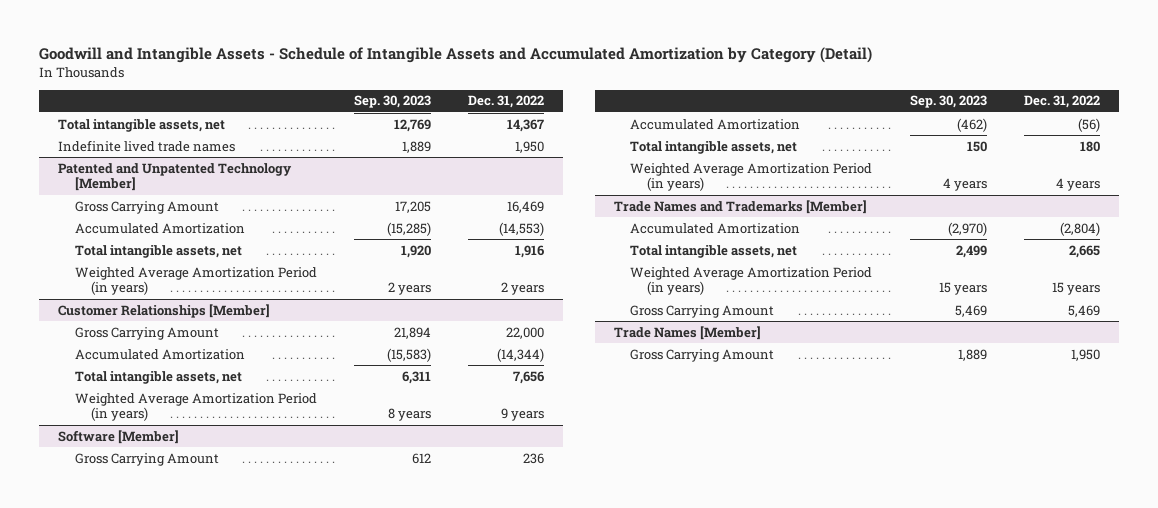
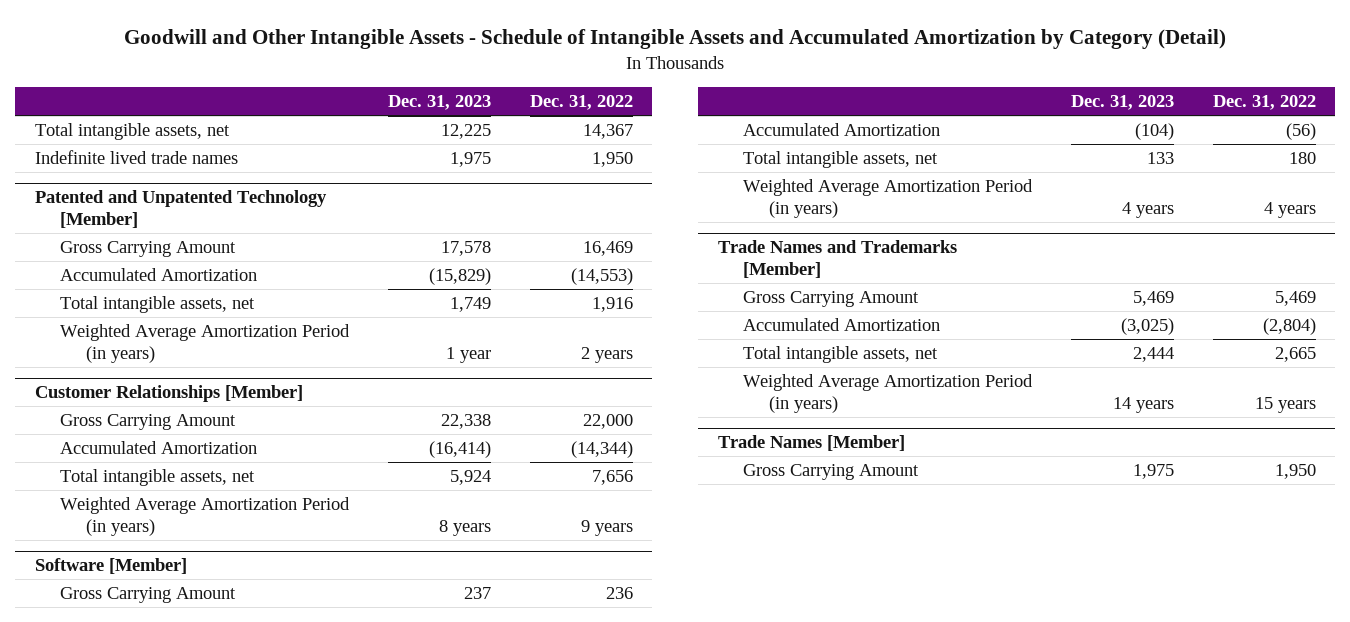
[39,47,873,64] Goodwill and Intangible Assets - Schedule of Intangible Assets and Accumulated Amortization by Category (Detail) -> [124,28,1227,49] Goodwill and Other Intangible Assets - Schedule of Intangible Assets and Accumulated Amortization by Category (Detail)
[353,95,431,109] Sep. 30, 2023 -> none
none -> [388,95,492,111] Dec. 31, 2023
[630,304,775,318] Gross Carrying Amount -> [743,291,920,308] Gross Carrying Amount

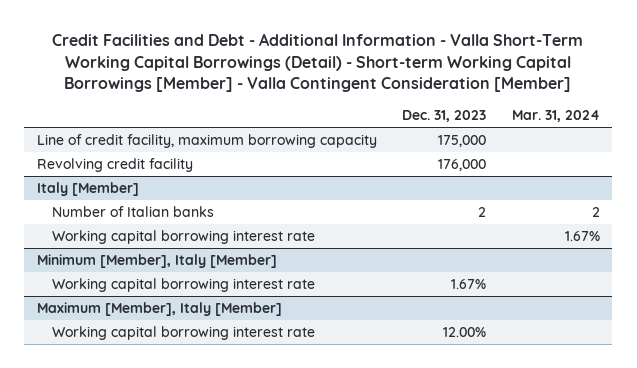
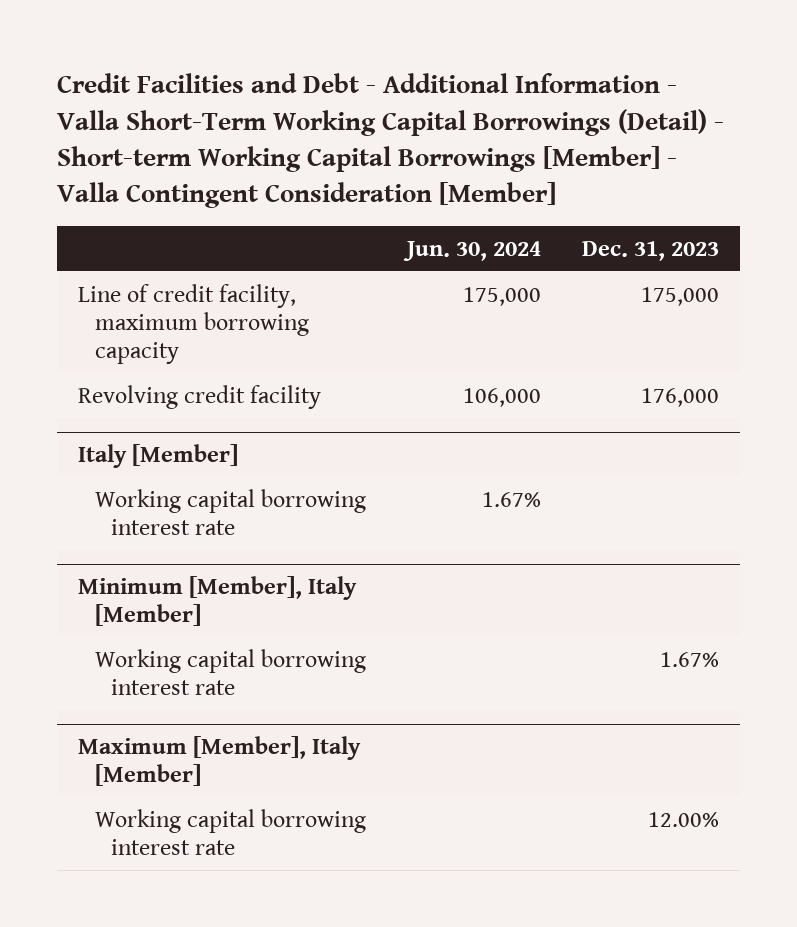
[511,110,600,123] Mar. 31, 2024 -> none
none -> [402,240,541,261] Jun. 30, 2024
[52,205,215,217] Number of Italian banks -> none

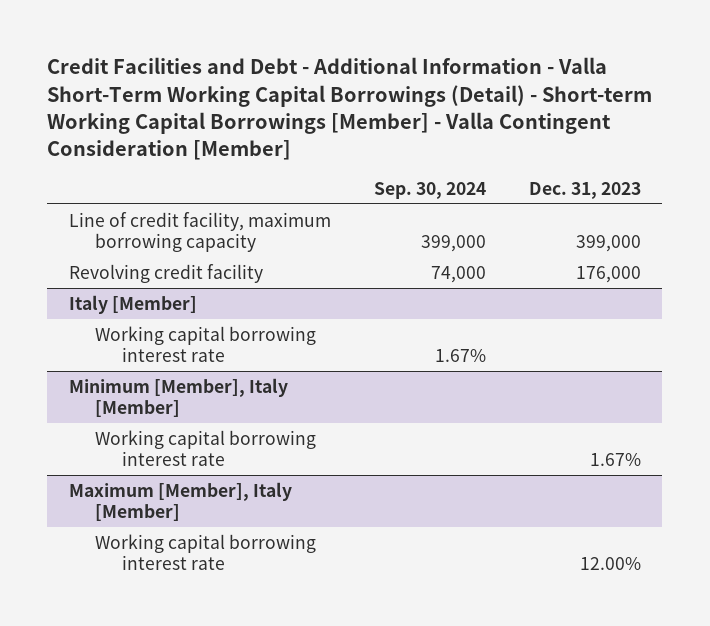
[402,240,541,261] Jun. 30, 2024 -> none
none -> [373,181,486,199] Sep. 30, 2024
[640,286,719,306] 175,000 -> [575,235,641,253] 399,000

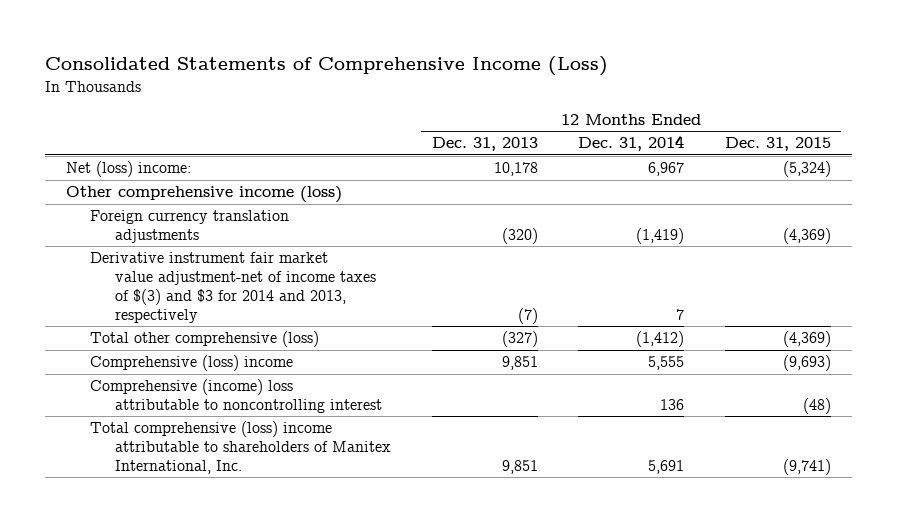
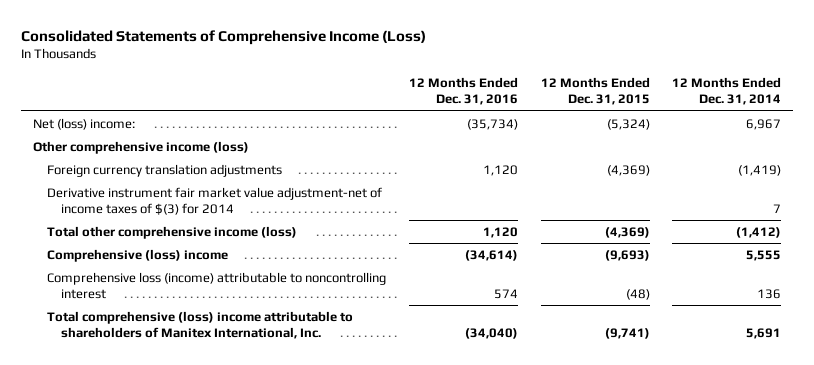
[431,137,538,152] Dec. 31, 2013 -> none
none -> [408,77,518,106] 12 Months Ended Dec. 31, 2016
[90,252,376,323] Derivative instrument fair market value adjustment-net of income taxes of $(3) and $3 for 2014 and 2013, respectively -> [46,186,382,215] Derivative instrument fair market value adjustment-net of income taxes of $(3) for 2014
[90,331,320,348] Total other comprehensive (loss) -> [46,225,297,239] Total other comprehensive income (loss)
[90,379,382,414] Comprehensive (income) loss attributable to noncontrolling interest -> [46,271,386,299] Comprehensive loss (income) attributable to noncontrolling interest

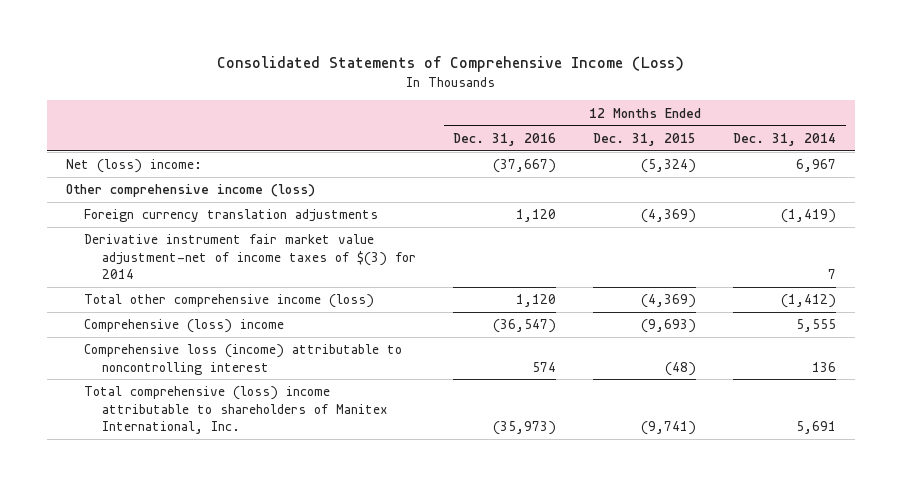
[466,118,518,130] (35,734) -> [492,159,556,174] (37,667)
[464,249,518,261] (34,614) -> [492,319,556,334] (36,547)
[464,327,518,339] (34,040) -> [492,421,556,436] (35,973)

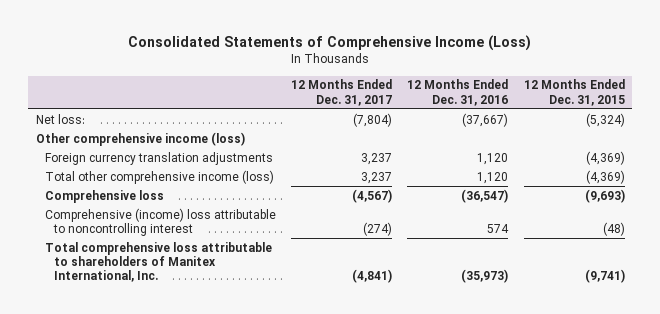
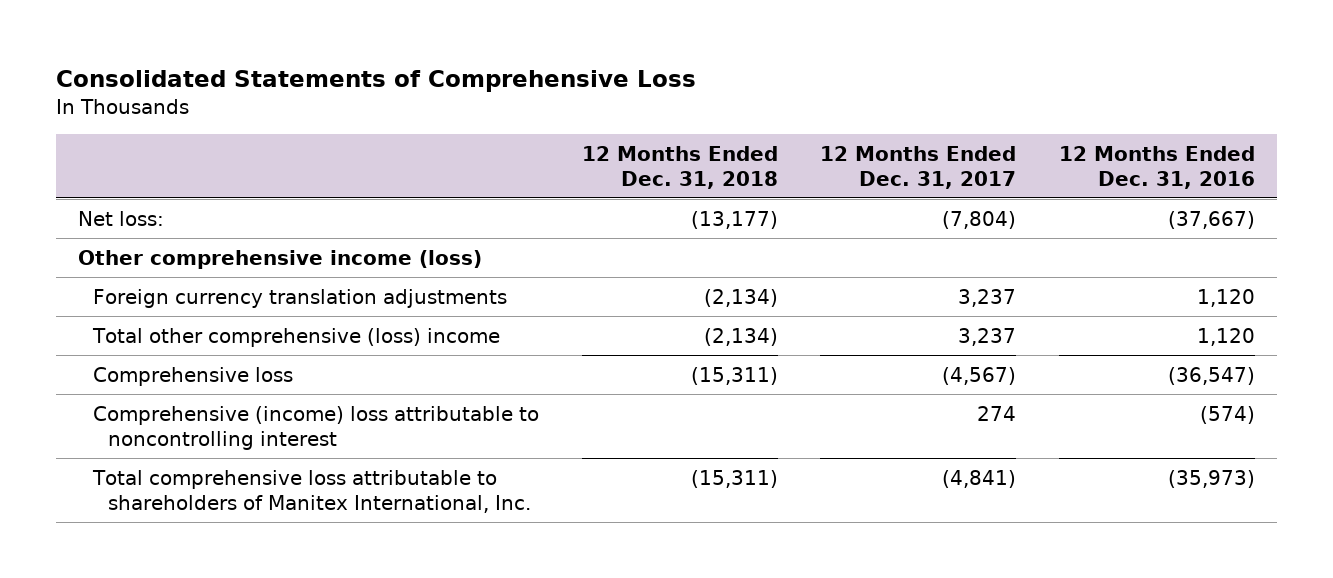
[128,34,532,51] Consolidated Statements of Comprehensive Income (Loss) -> [56,70,697,93] Consolidated Statements of Comprehensive Loss
[523,79,625,106] 12 Months Ended Dec. 31, 2015 -> none
none -> [581,145,778,189] 12 Months Ended Dec. 31, 2018
[44,169,274,184] Total other comprehensive income (loss) -> [91,327,500,347] Total other comprehensive (loss) income
[362,222,392,237] (274) -> [977,405,1017,421] 274
[487,224,510,234] 574 -> [1200,405,1256,424] (574)

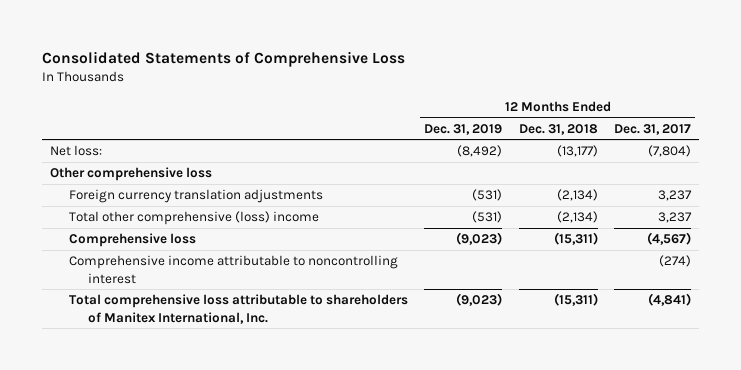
[1059,145,1256,189] 12 Months Ended Dec. 31, 2016 -> none
none -> [424,123,503,135] Dec. 31, 2019
[77,249,482,269] Other comprehensive income (loss) -> [49,167,212,182] Other comprehensive loss
[92,405,539,450] Comprehensive (income) loss attributable to noncontrolling interest -> [68,255,398,284] Comprehensive income attributable to noncontrolling interest
[977,405,1017,421] 274 -> [658,255,691,268] (274)

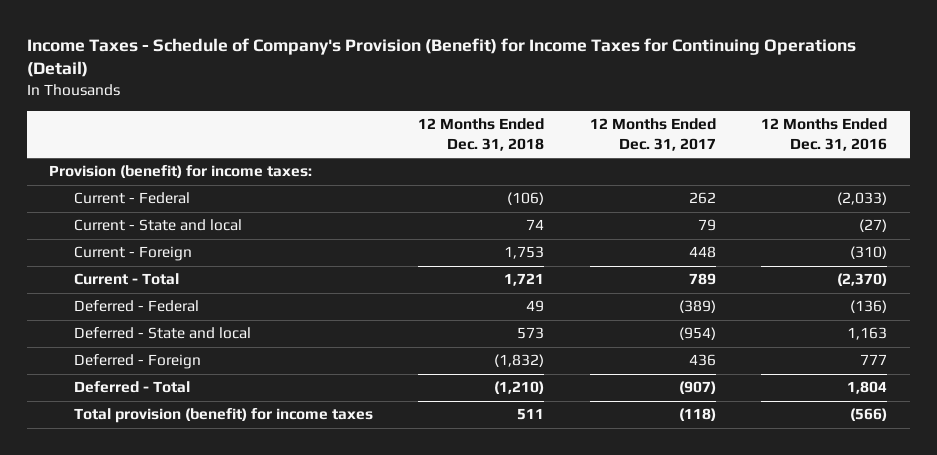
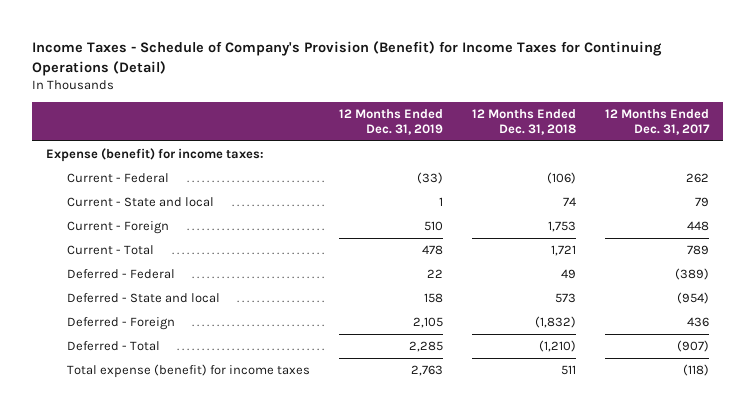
[761,117,888,151] 12 Months Ended Dec. 31, 2016 -> none
none -> [338,108,443,136] 12 Months Ended Dec. 31, 2019
[49,165,313,179] Provision (benefit) for income taxes: -> [46,147,265,162] Expense (benefit) for income taxes:
[73,408,373,424] Total provision (benefit) for income taxes -> [66,363,310,378] Total expense (benefit) for income taxes

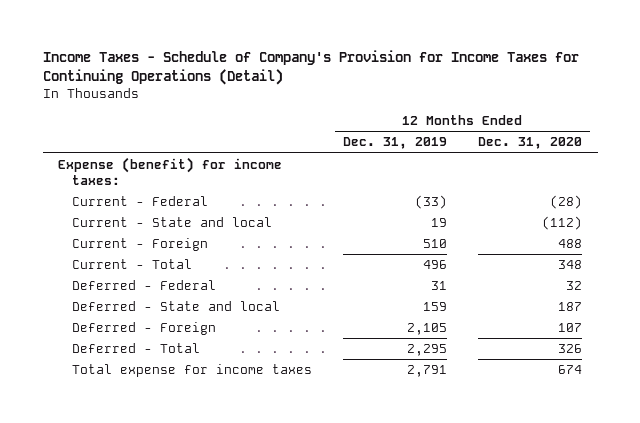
[32,40,663,76] Income Taxes - Schedule of Company's Provision (Benefit) for Income Taxes for Continuing Operations (Detail) -> [42,49,579,86] Income Taxes - Schedule of Company's Provision for Income Taxes for Continuing Operations (Detail)
[471,108,576,136] 12 Months Ended Dec. 31, 2018 -> none
[604,108,710,136] 12 Months Ended Dec. 31, 2017 -> none
none -> [477,137,582,150] Dec. 31, 2020
[438,196,443,206] 1 -> [430,217,447,227] 19
[421,244,443,255] 478 -> [422,259,447,269] 496
[426,268,443,278] 22 -> [430,280,447,290] 31
[423,292,443,303] 158 -> [422,301,447,311] 159
[408,340,443,352] 2,285 -> [406,343,447,356] 2,295
[66,363,310,378] Total expense (benefit) for income taxes -> [71,363,312,377] Total expense for income taxes
[410,364,443,376] 2,763 -> [406,364,447,377] 2,791

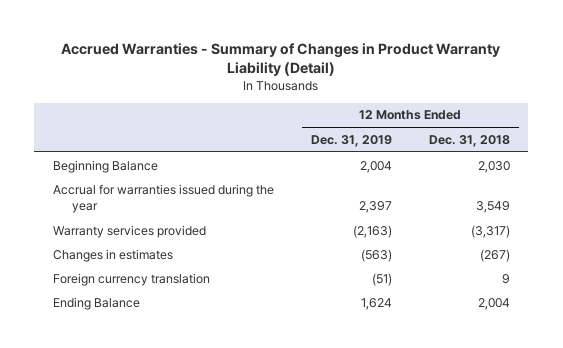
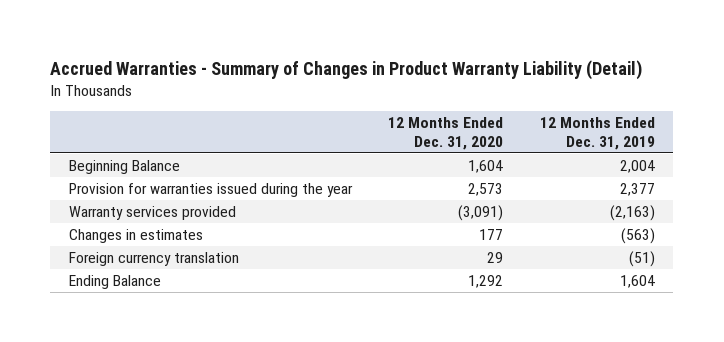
[428,134,510,147] Dec. 31, 2018 -> none
none -> [388,117,504,150] 12 Months Ended Dec. 31, 2020
[52,183,274,213] Accrual for warranties issued during the year -> [68,183,353,198] Provision for warranties issued during the year
[358,200,392,213] 2,397 -> [619,183,655,197] 2,377
[360,297,392,310] 1,624 -> [619,275,655,289] 1,604

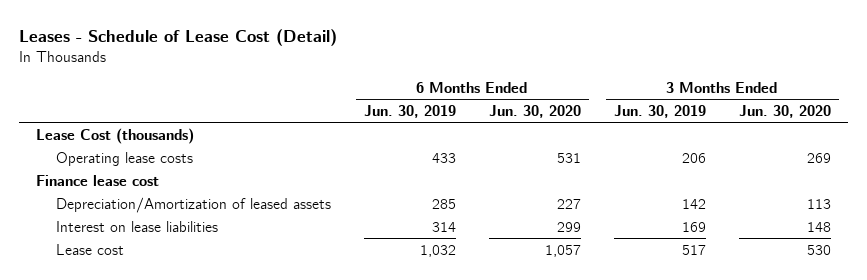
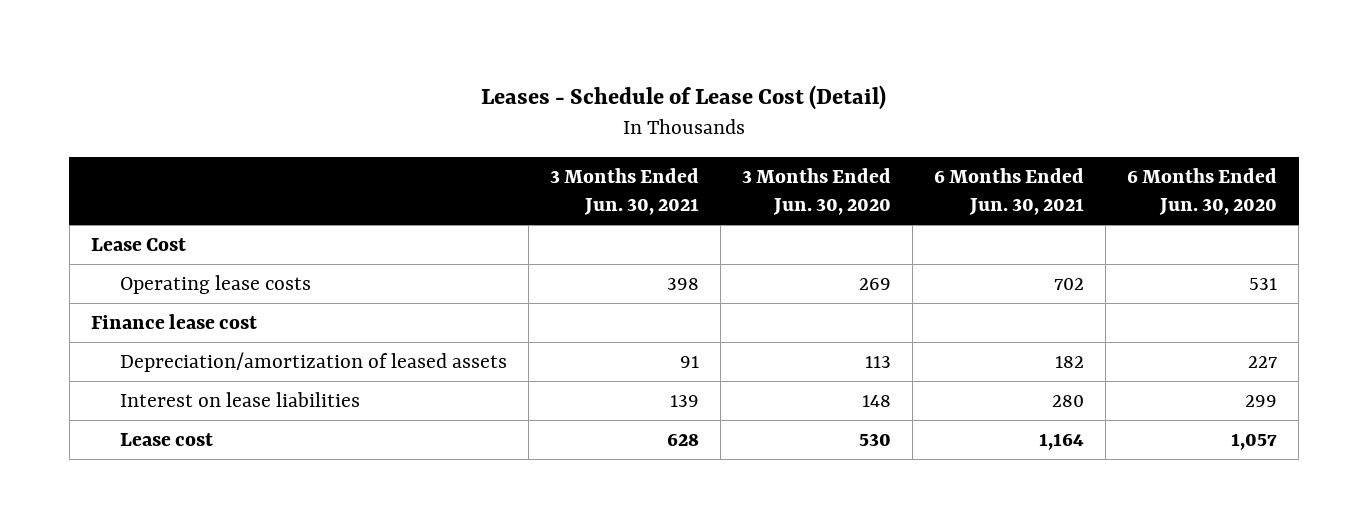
[363,105,456,119] Jun. 30, 2019 -> none
[613,105,706,119] Jun. 30, 2019 -> none
none -> [549,167,699,216] 3 Months Ended Jun. 30, 2021
none -> [934,167,1085,216] 6 Months Ended Jun. 30, 2021
[35,127,194,144] Lease Cost (thousands) -> [90,237,186,251] Lease Cost
[55,196,331,213] Depreciation/Amortization of leased assets -> [119,351,507,372] Depreciation/amortization of leased assets

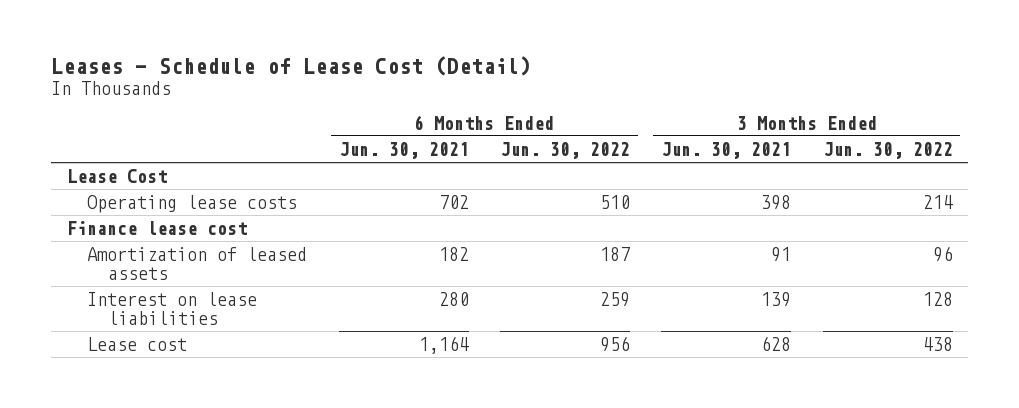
[741,167,891,216] 3 Months Ended Jun. 30, 2020 -> none
[1127,167,1278,216] 6 Months Ended Jun. 30, 2020 -> none
none -> [499,142,630,160] Jun. 30, 2022
none -> [822,142,953,160] Jun. 30, 2022
[119,351,507,372] Depreciation/amortization of leased assets -> [87,247,308,280] Amortization of leased assets

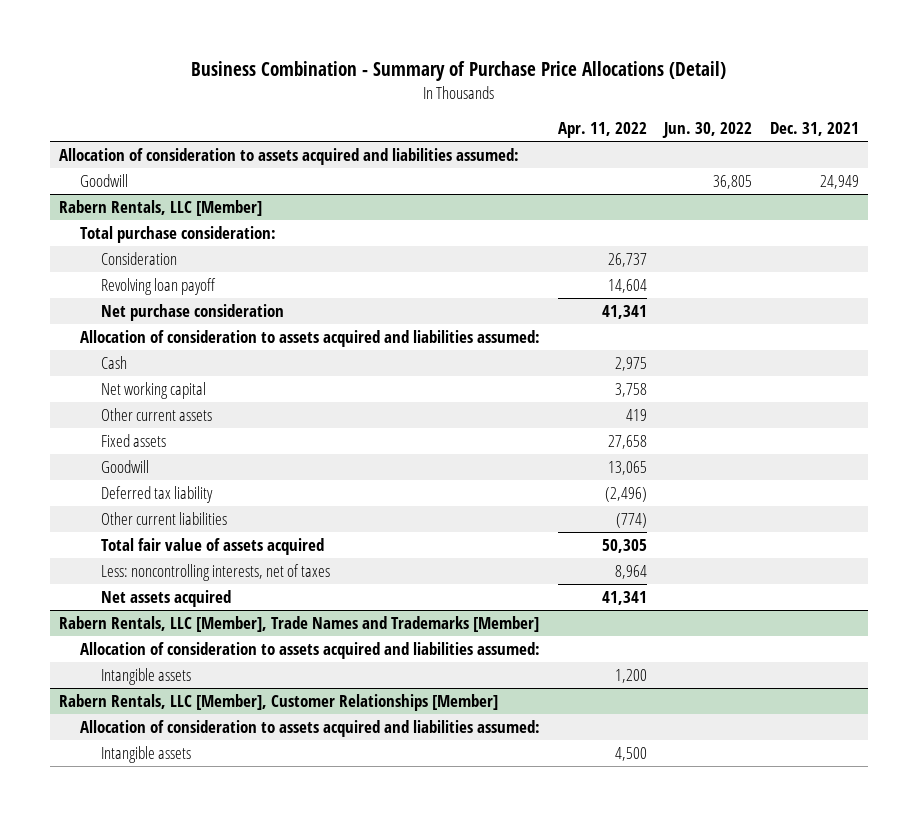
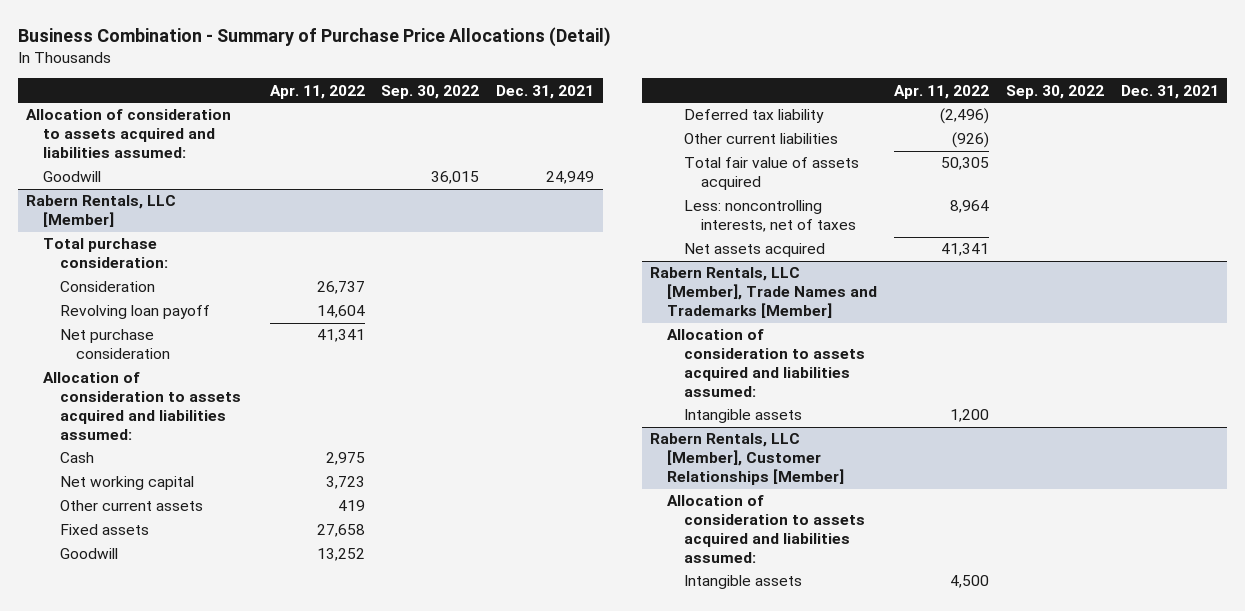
[662,122,753,139] Jun. 30, 2022 -> none
none -> [381,84,480,99] Sep. 30, 2022
[614,382,647,397] 3,758 -> [325,476,365,490] 3,723
[607,460,647,475] 13,065 -> [316,548,365,562] 13,252
[615,512,647,528] (774) -> [951,132,989,149] (926)

